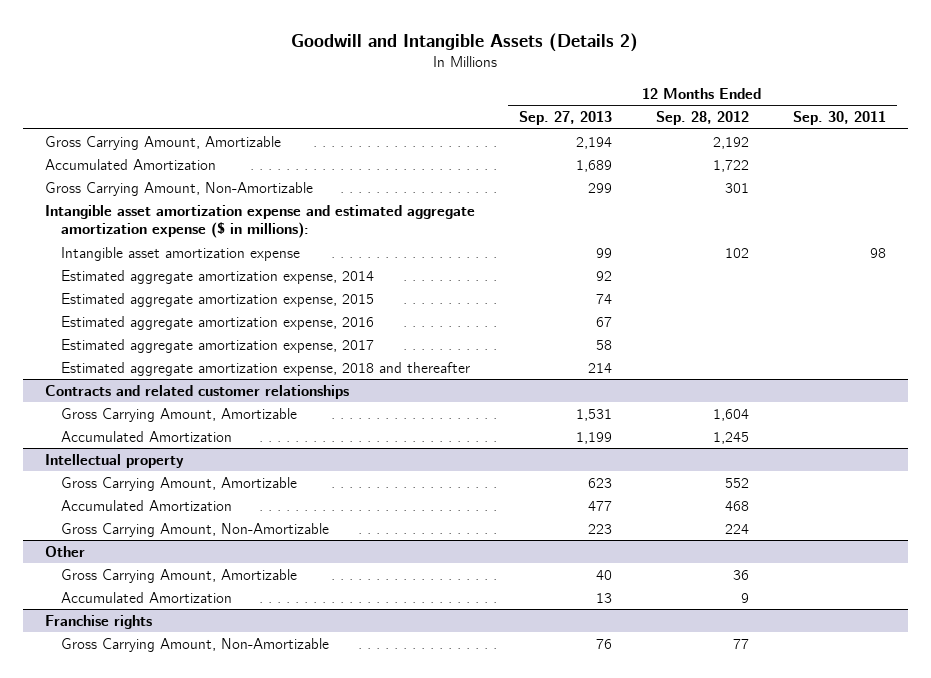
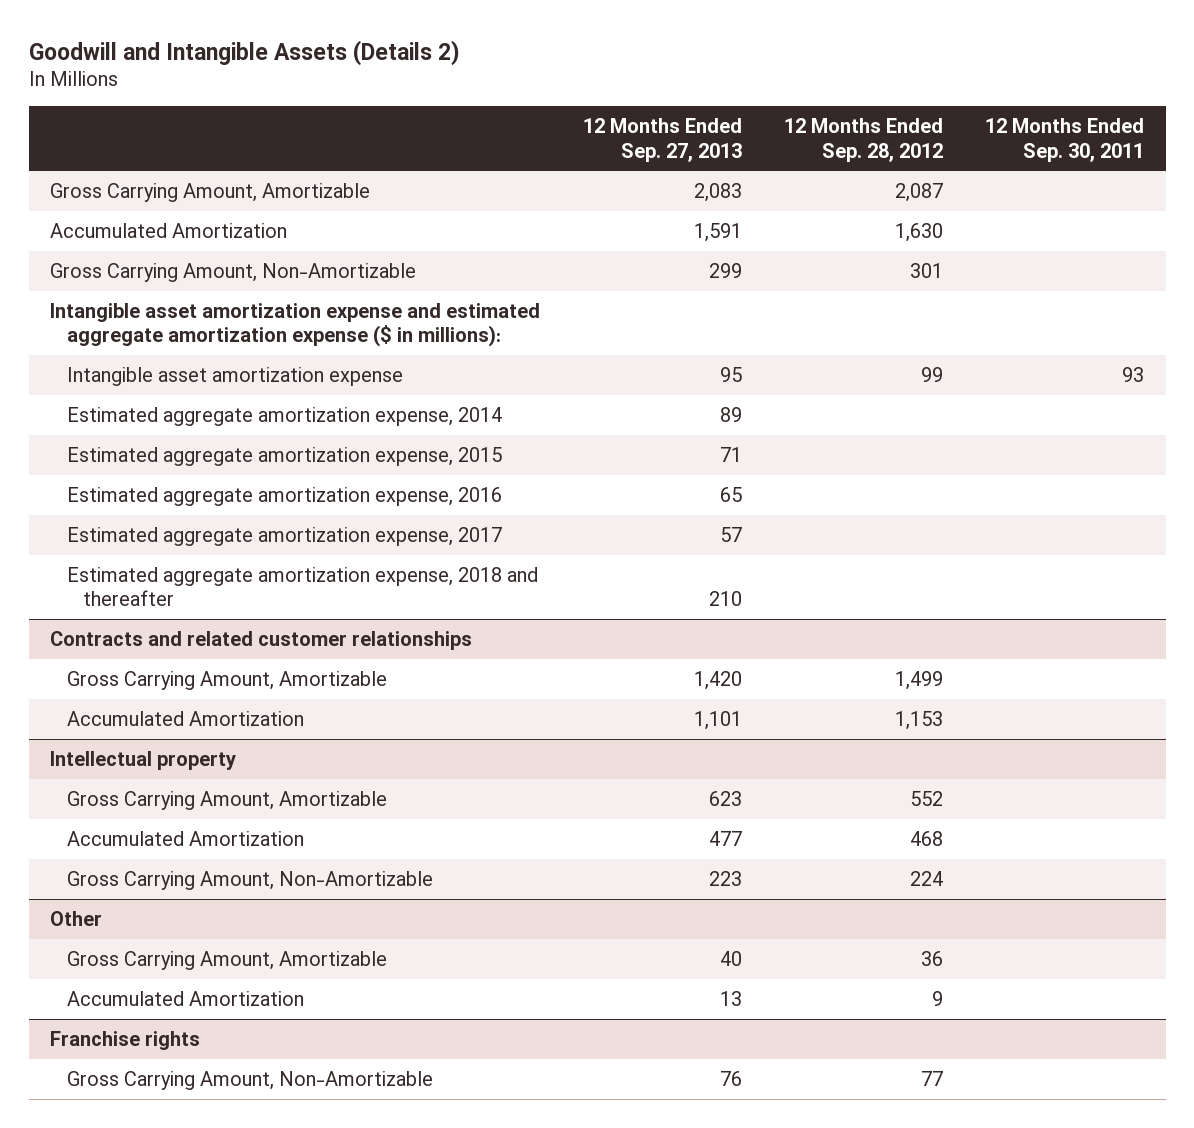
[575,136,612,149] 2,194 -> [693,182,742,202] 2,083
[712,136,749,149] 2,192 -> [894,182,943,202] 2,087
[575,159,612,172] 1,689 -> [693,222,742,242] 1,591
[712,159,749,172] 1,722 -> [894,222,943,242] 1,630
[595,247,612,258] 99 -> [719,366,742,382] 95
[724,247,749,258] 102 -> [920,366,943,382] 99
[869,247,886,258] 98 -> [1122,366,1145,382] 93
[595,270,612,281] 92 -> [719,406,742,422] 89
[595,293,612,304] 74 -> [719,446,742,462] 71
[595,316,612,327] 67 -> [719,486,742,502] 65
[595,339,612,350] 58 -> [719,526,742,542] 57
[587,362,612,373] 214 -> [708,591,742,607] 210
[575,408,612,421] 1,531 -> [693,670,742,690] 1,420
[712,408,749,421] 1,604 -> [894,670,943,690] 1,499
[575,431,612,444] 1,199 -> [693,710,742,730] 1,101
[712,431,749,444] 1,245 -> [894,710,943,730] 1,153

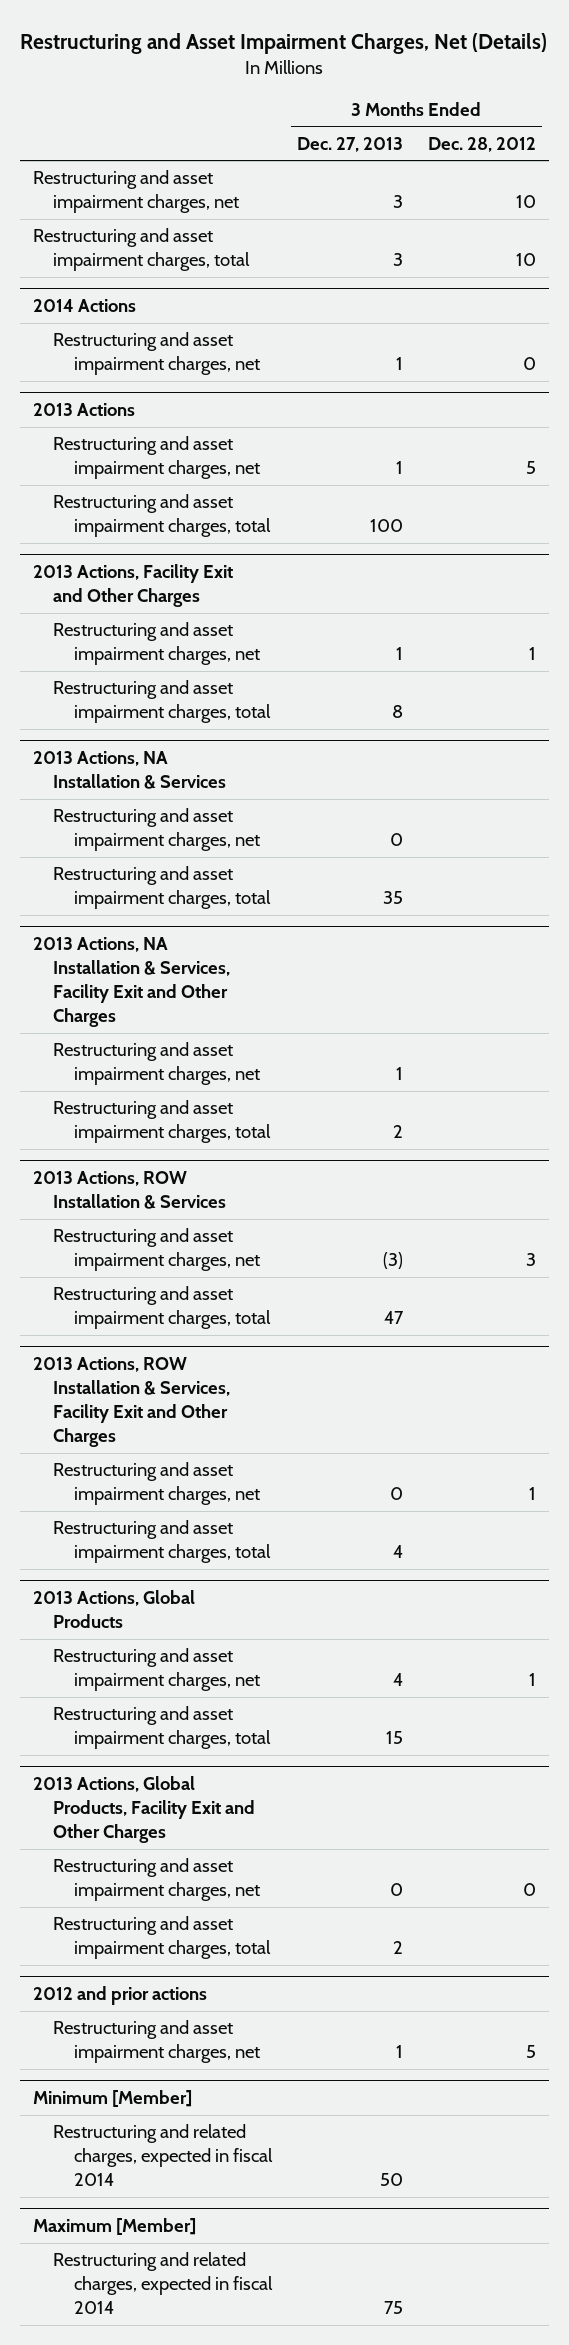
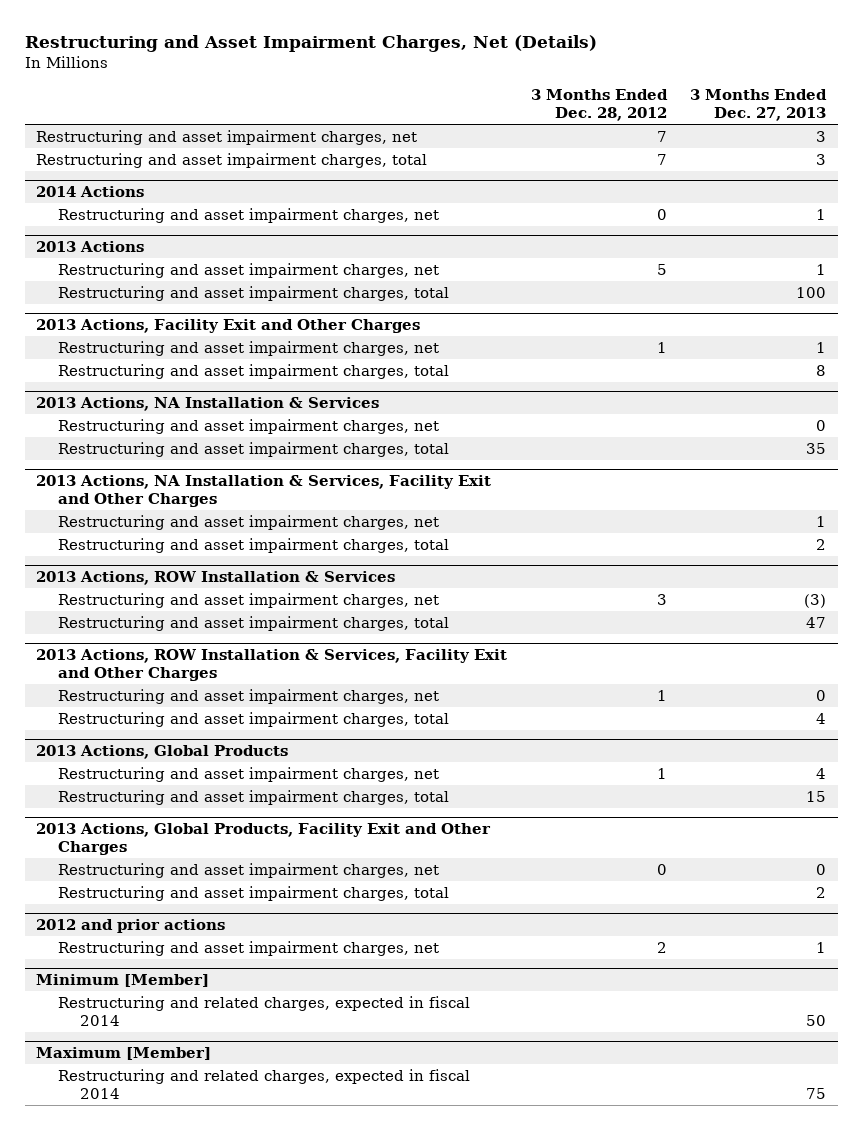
[515,195,536,209] 10 -> [656,131,667,143] 7
[515,253,536,267] 10 -> [656,154,667,166] 7
[525,2045,536,2059] 5 -> [656,942,667,954] 2

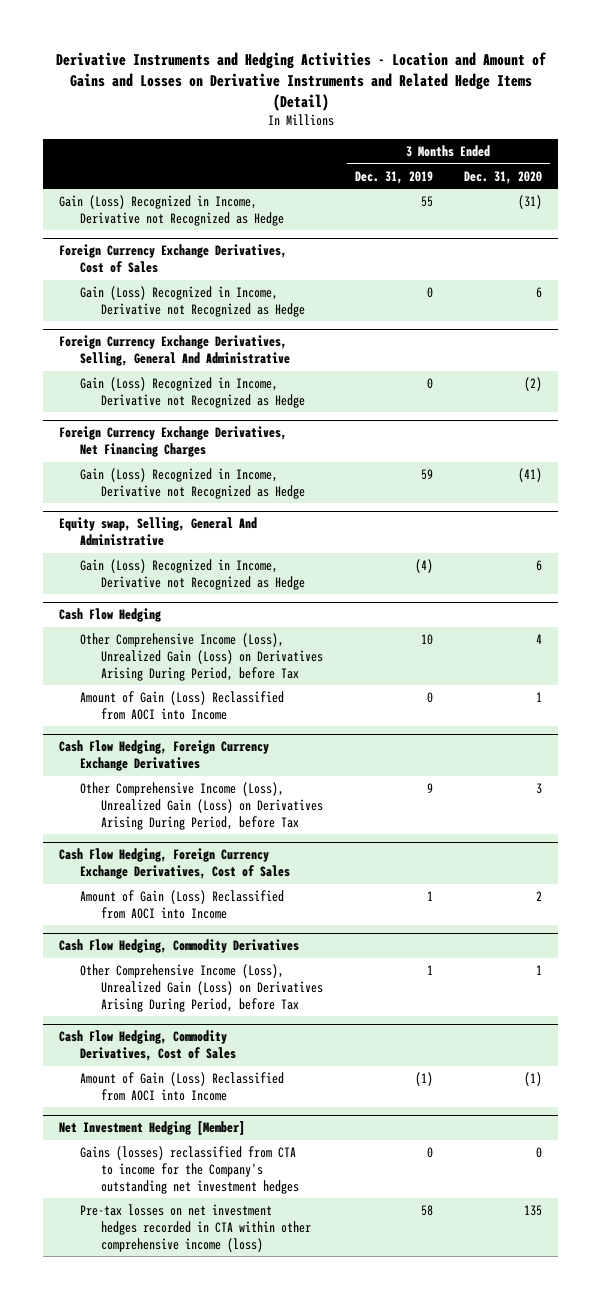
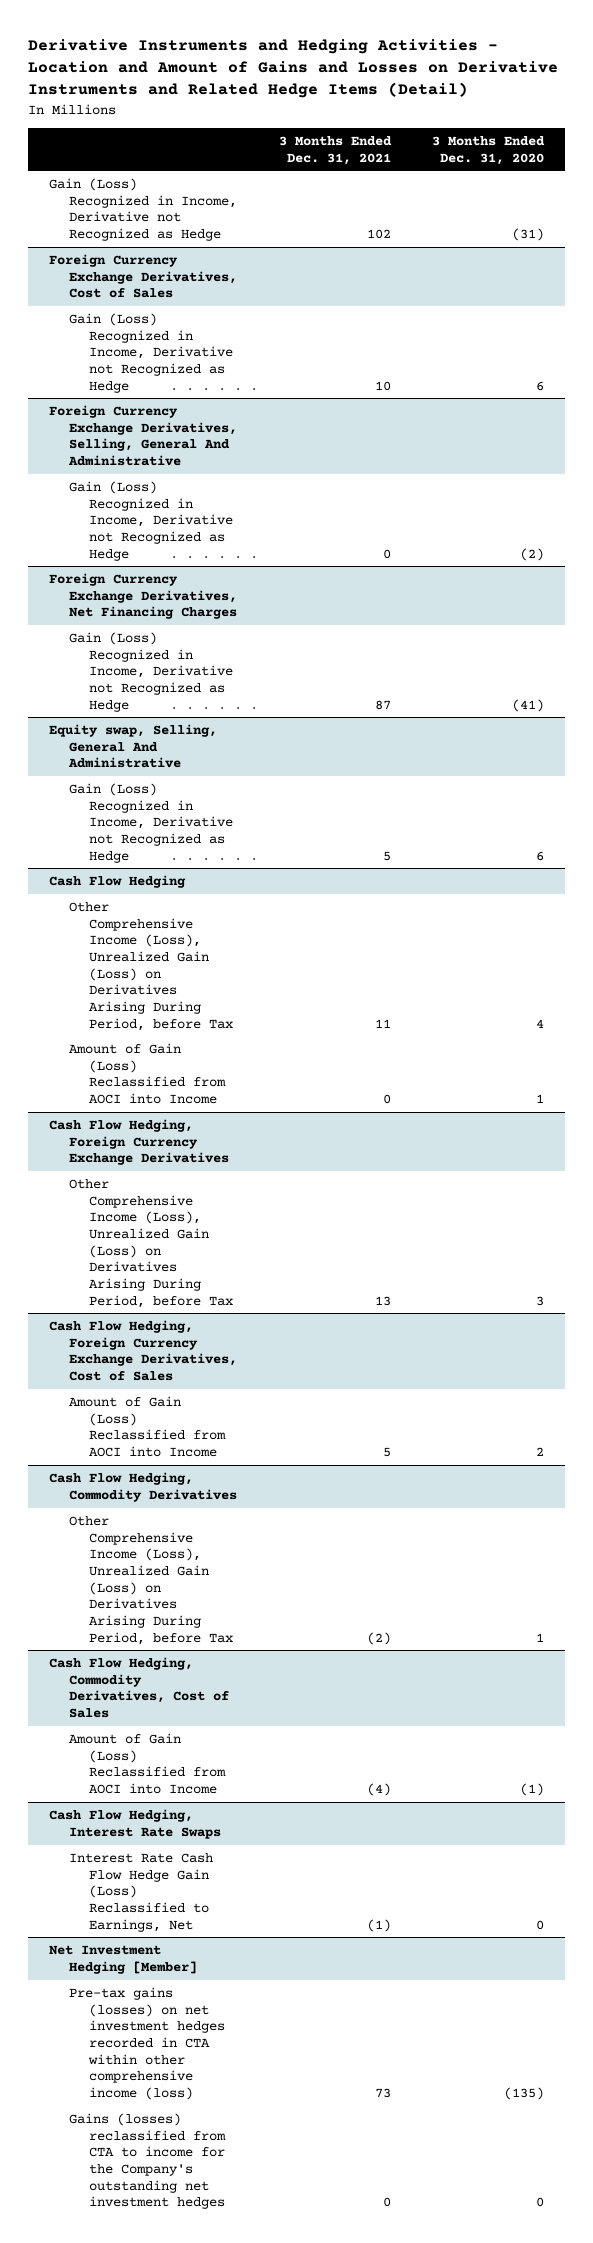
[354,170,433,184] Dec. 31, 2019 -> none
none -> [278,135,392,165] 3 Months Ended Dec. 31, 2021
none -> [48,1809,221,1839] Cash Flow Hedging, Interest Rate Swaps
none -> [68,1853,213,1932] Interest Rate Cash Flow Hedge Gain (Loss) Reclassified to Earnings, Net
none -> [68,1987,225,2101] Pre-tax gains (losses) on net investment hedges recorded in CTA within other comprehensive income (loss)
[80,1204,312,1252] Pre-tax losses on net investment hedges recorded in CTA within other comprehensive income (loss) -> none

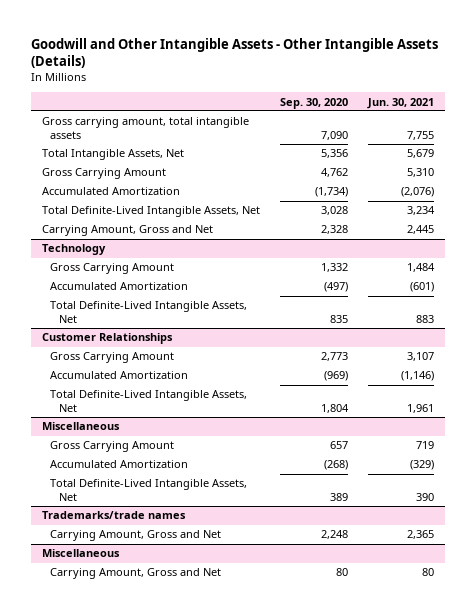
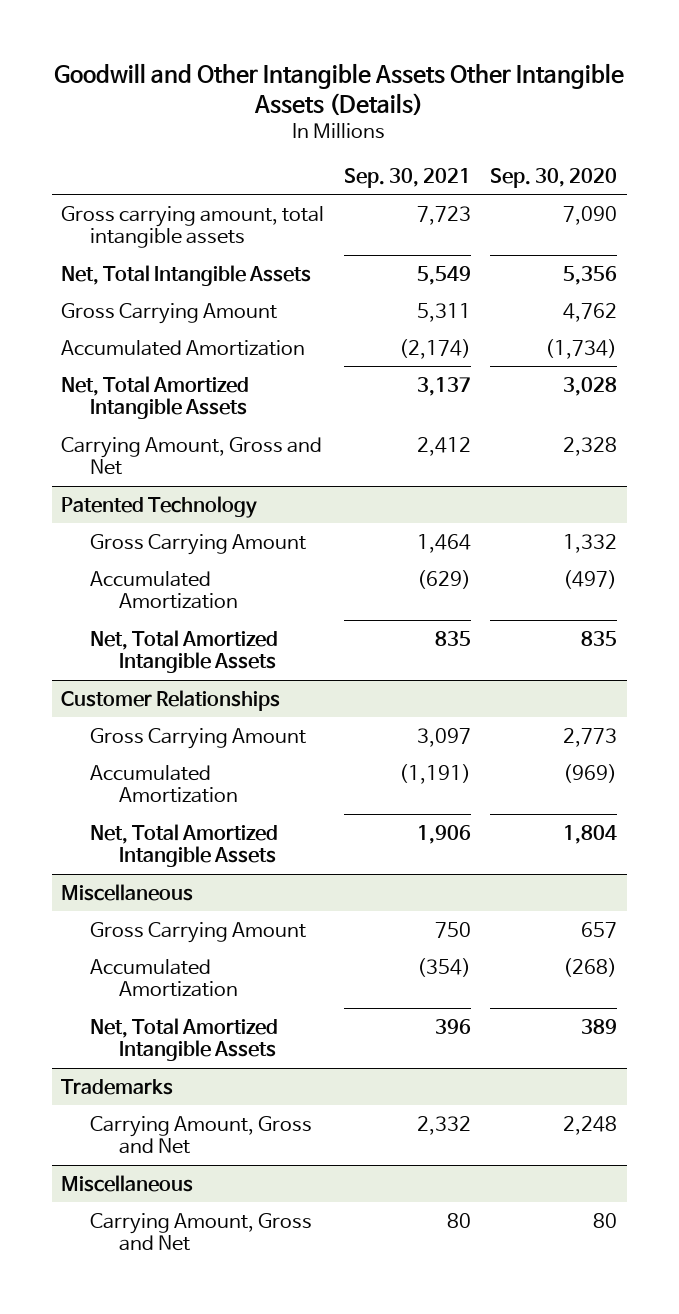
[31,37,439,69] Goodwill and Other Intangible Assets - Other Intangible Assets (Details) -> [54,62,625,116] Goodwill and Other Intangible Assets Other Intangible Assets (Details)
[367,97,435,109] Jun. 30, 2021 -> none
none -> [343,167,471,188] Sep. 30, 2021
[41,149,184,161] Total Intangible Assets, Net -> [61,264,312,286] Net, Total Intangible Assets
[41,206,260,218] Total Definite-Lived Intangible Assets, Net -> [61,375,250,420] Net, Total Amortized Intangible Assets
[41,244,106,256] Technology -> [61,495,258,518] Patented Technology
[50,301,248,323] Total Definite-Lived Intangible Assets, Net -> [90,629,279,674] Net, Total Amortized Intangible Assets
[50,390,248,412] Total Definite-Lived Intangible Assets, Net -> [90,823,279,868] Net, Total Amortized Intangible Assets
[50,479,248,501] Total Definite-Lived Intangible Assets, Net -> [90,1017,279,1062] Net, Total Amortized Intangible Assets
[41,511,186,520] Trademarks/trade names -> [61,1078,174,1095] Trademarks

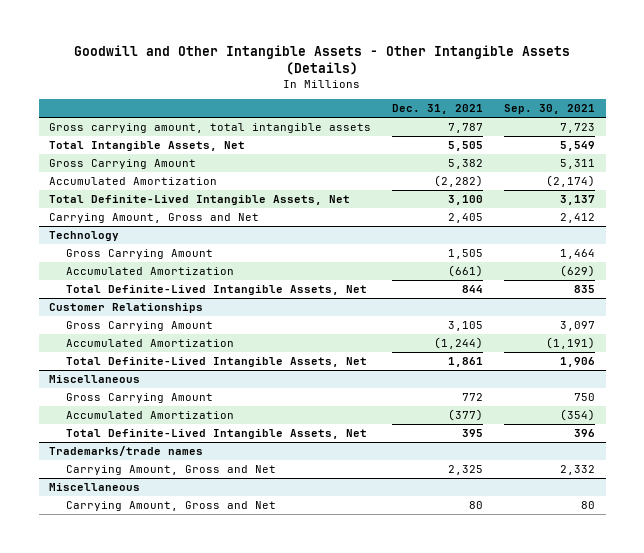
[54,62,625,116] Goodwill and Other Intangible Assets Other Intangible Assets (Details) -> [74,44,571,75] Goodwill and Other Intangible Assets - Other Intangible Assets (Details)
[490,167,618,188] Sep. 30, 2020 -> none
none -> [392,104,484,115] Dec. 31, 2021
[61,264,312,286] Net, Total Intangible Assets -> [49,141,246,152] Total Intangible Assets, Net
[61,375,250,420] Net, Total Amortized Intangible Assets -> [49,195,351,206] Total Definite-Lived Intangible Assets, Net
[61,495,258,518] Patented Technology -> [49,231,120,242] Technology
[90,629,279,674] Net, Total Amortized Intangible Assets -> [66,285,368,296] Total Definite-Lived Intangible Assets, Net
[90,823,279,868] Net, Total Amortized Intangible Assets -> [66,357,368,368] Total Definite-Lived Intangible Assets, Net
[90,1017,279,1062] Net, Total Amortized Intangible Assets -> [66,429,368,440] Total Definite-Lived Intangible Assets, Net
[61,1078,174,1095] Trademarks -> [49,446,204,457] Trademarks/trade names

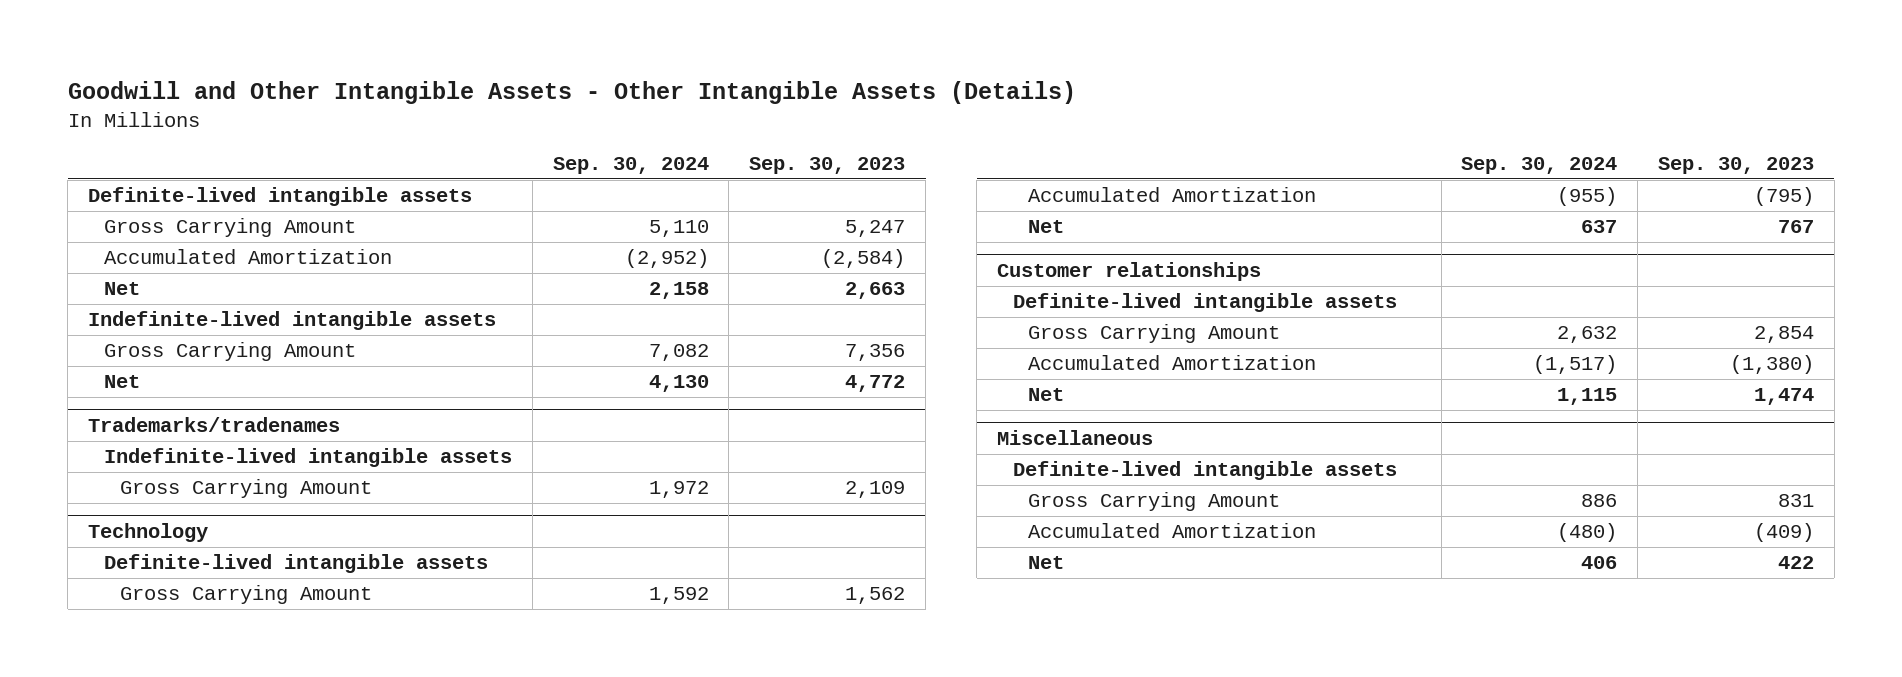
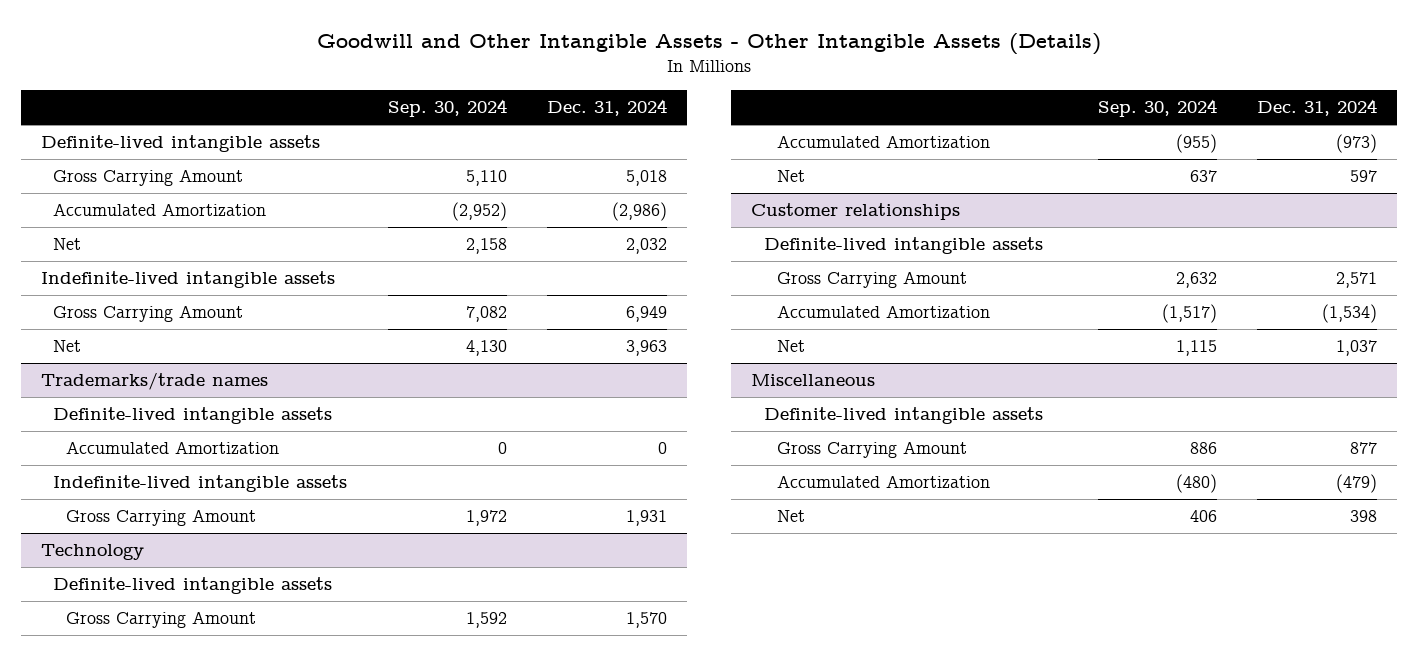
[749,156,906,174] Sep. 30, 2023 -> none
none -> [546,99,667,117] Dec. 31, 2024
[88,416,341,432] Trademarks/tradenames -> [40,372,268,391] Trademarks/trade names
none -> [53,407,333,425] Definite-lived intangible assets
none -> [66,441,280,455] Accumulated Amortization

